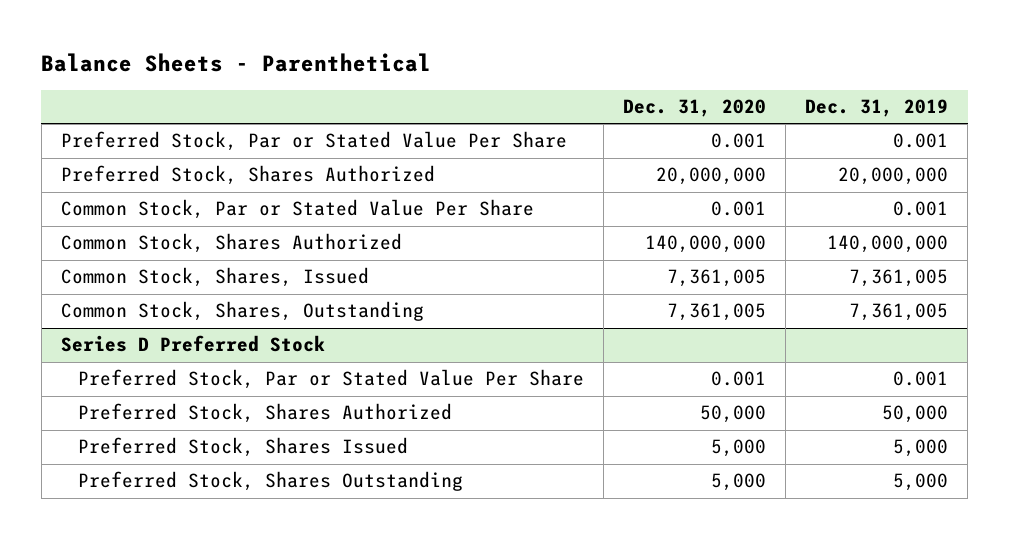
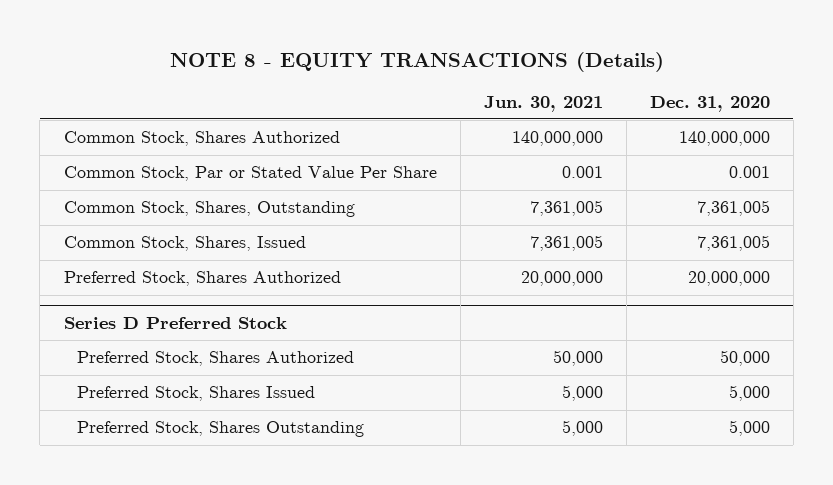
[41,52,432,72] Balance Sheets - Parenthetical -> [169,51,664,72] NOTE 8 - EQUITY TRANSACTIONS (Details)
[805,99,949,118] Dec. 31, 2019 -> none
none -> [483,95,603,112] Jun. 30, 2021
[61,131,568,152] Preferred Stock, Par or Stated Value Per Share -> none
[61,199,535,220] Common Stock, Par or Stated Value Per Share -> [63,166,437,182] Common Stock, Par or Stated Value Per Share
[61,267,370,288] Common Stock, Shares, Issued -> [63,236,306,252] Common Stock, Shares, Issued
[61,165,436,186] Preferred Stock, Shares Authorized -> [63,271,341,287] Preferred Stock, Shares Authorized
[77,369,584,390] Preferred Stock, Par or Stated Value Per Share -> none

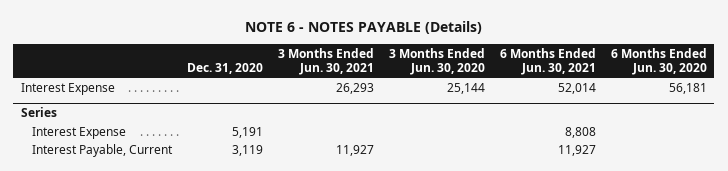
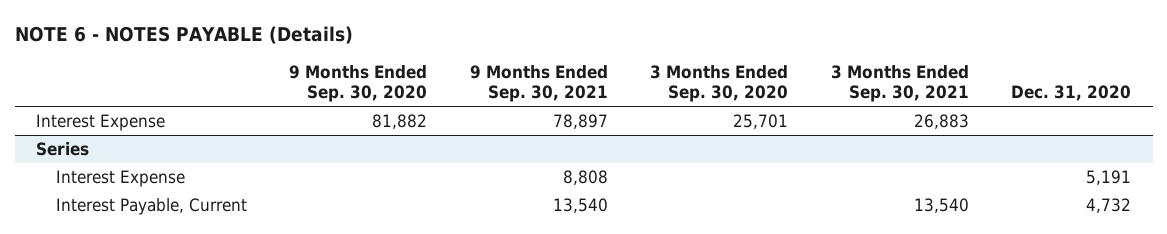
[277,47,374,76] 3 Months Ended Jun. 30, 2021 -> none
[388,47,485,76] 3 Months Ended Jun. 30, 2020 -> none
[499,47,596,76] 6 Months Ended Jun. 30, 2021 -> none
[610,47,707,76] 6 Months Ended Jun. 30, 2020 -> none
none -> [289,64,428,103] 9 Months Ended Sep. 30, 2020
none -> [469,64,608,103] 9 Months Ended Sep. 30, 2021
none -> [650,64,789,103] 3 Months Ended Sep. 30, 2020
none -> [830,64,969,103] 3 Months Ended Sep. 30, 2021
[231,144,263,156] 3,119 -> [1086,198,1132,214] 4,732

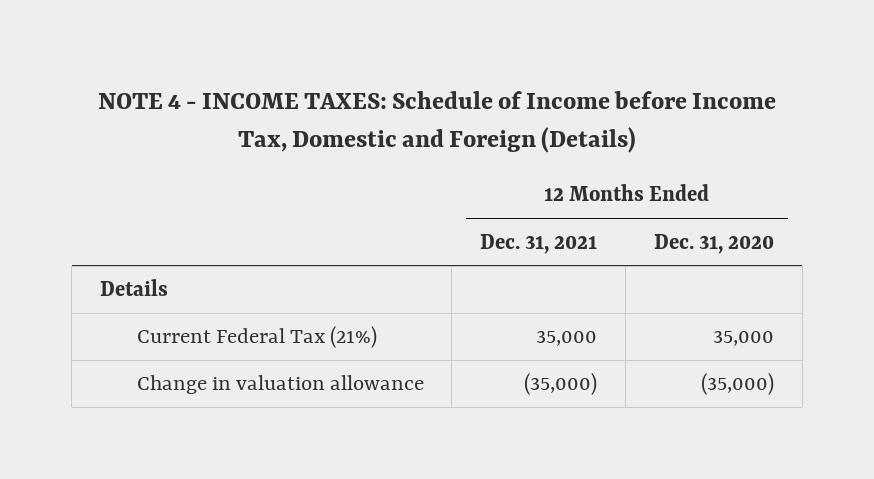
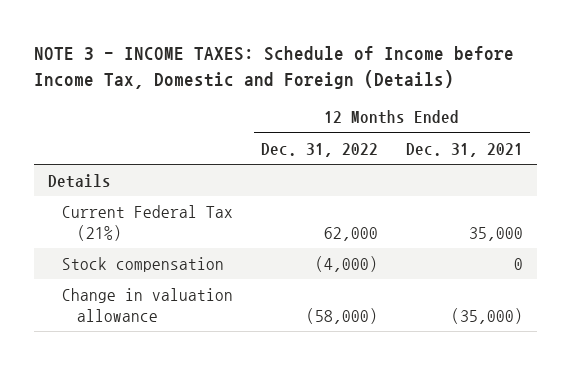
[97,91,776,153] NOTE 4 - INCOME TAXES: Schedule of Income before Income Tax, Domestic and Foreign (Details) -> [33,46,514,89] NOTE 3 - INCOME TAXES: Schedule of Income before Income Tax, Domestic and Foreign (Details)
[653,233,774,254] Dec. 31, 2020 -> none
none -> [261,142,379,157] Dec. 31, 2022
none -> [62,256,225,272] Stock compensation

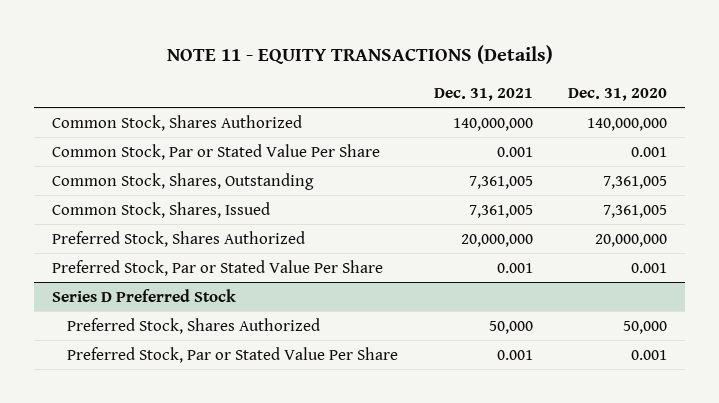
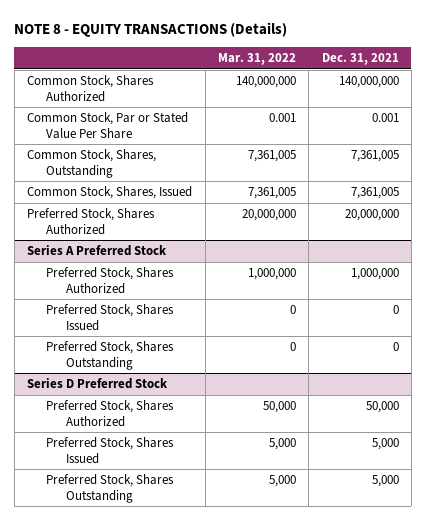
[166,45,553,65] NOTE 11 - EQUITY TRANSACTIONS (Details) -> [14,22,288,38] NOTE 8 - EQUITY TRANSACTIONS (Details)
[568,88,668,102] Dec. 31, 2020 -> none
none -> [217,53,296,66] Mar. 31, 2022
[52,259,384,276] Preferred Stock, Par or Stated Value Per Share -> none
none -> [27,245,168,257] Series A Preferred Stock
none -> [46,267,175,294] Preferred Stock, Shares Authorized
none -> [46,304,175,331] Preferred Stock, Shares Issued
none -> [46,341,175,370] Preferred Stock, Shares Outstanding
[67,346,399,363] Preferred Stock, Par or Stated Value Per Share -> none
none -> [46,437,175,464] Preferred Stock, Shares Issued
none -> [46,474,175,503] Preferred Stock, Shares Outstanding

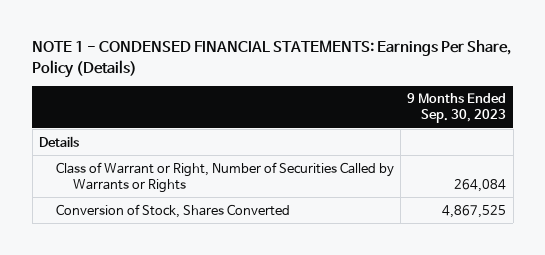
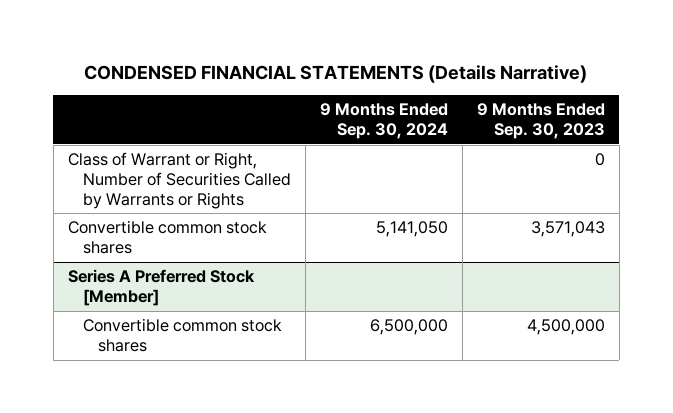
[32,40,512,78] NOTE 1 - CONDENSED FINANCIAL STATEMENTS: Earnings Per Share, Policy (Details) -> [84,64,588,83] CONDENSED FINANCIAL STATEMENTS (Details Narrative)
none -> [320,103,449,139] 9 Months Ended Sep. 30, 2024
[39,135,80,147] Details -> none
[454,178,507,192] 264,084 -> [594,153,605,167] 0
[55,203,290,218] Conversion of Stock, Shares Converted -> [67,220,267,254] Convertible common stock shares
[442,204,507,218] 4,867,525 -> [530,221,605,238] 3,571,043
none -> [67,269,255,306] Series A Preferred Stock [Member]
none -> [83,318,283,352] Convertible common stock shares

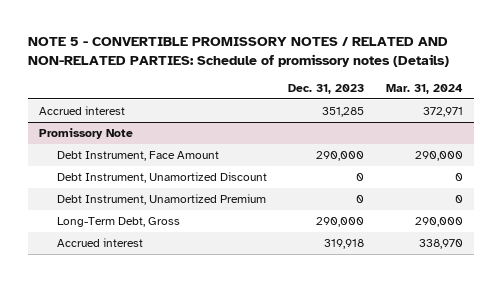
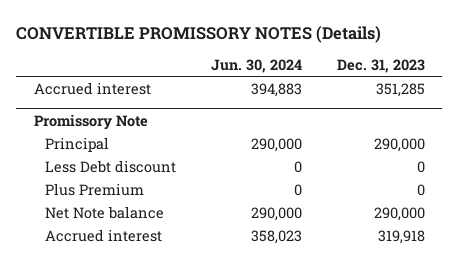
[27,37,449,67] NOTE 5 - CONVERTIBLE PROMISSORY NOTES / RELATED AND NON-RELATED PARTIES: Schedule of promissory notes (Details) -> [16,25,382,43] CONVERTIBLE PROMISSORY NOTES (Details)
[385,83,463,94] Mar. 31, 2024 -> none
none -> [211,59,303,74] Jun. 30, 2024
[57,151,220,162] Debt Instrument, Face Amount -> none
none -> [45,136,110,152] Principal
[57,172,268,184] Debt Instrument, Unamortized Discount -> [45,159,177,173] Less Debt discount
[57,194,267,206] Debt Instrument, Unamortized Premium -> [45,182,145,196] Plus Premium
[57,217,181,228] Long-Term Debt, Gross -> [45,205,165,219] Net Note balance

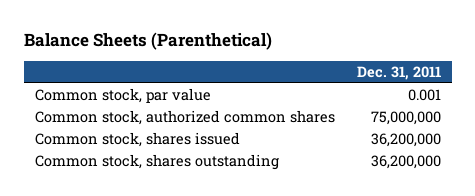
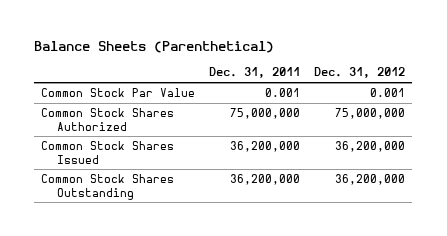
none -> [314,67,406,79] Dec. 31, 2012
[34,88,211,104] Common stock, par value -> [41,88,196,98] Common Stock Par Value
[34,110,335,126] Common stock, authorized common shares -> [41,108,175,131] Common Stock Shares Authorized
[34,132,240,148] Common stock, shares issued -> [41,141,175,164] Common Stock Shares Issued
[34,154,279,171] Common stock, shares outstanding -> [41,174,175,200] Common Stock Shares Outstanding

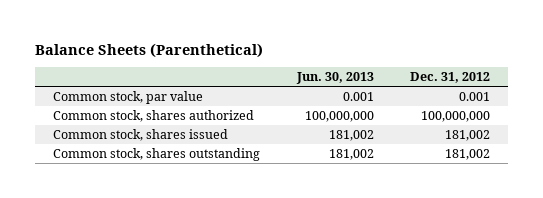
[209,67,301,79] Dec. 31, 2011 -> none
none -> [295,72,374,85] Jun. 30, 2013
[41,88,196,98] Common Stock Par Value -> [53,91,204,105] Common stock, par value
[41,108,175,131] Common Stock Shares Authorized -> [53,110,255,123] Common stock, shares authorized
[335,108,406,120] 75,000,000 -> [420,111,490,123] 100,000,000
[41,141,175,164] Common Stock Shares Issued -> [53,129,229,142] Common stock, shares issued
[335,141,406,153] 36,200,000 -> [444,130,490,142] 181,002
[41,174,175,200] Common Stock Shares Outstanding -> [53,148,261,162] Common stock, shares outstanding
[335,174,406,186] 36,200,000 -> [444,149,490,161] 181,002

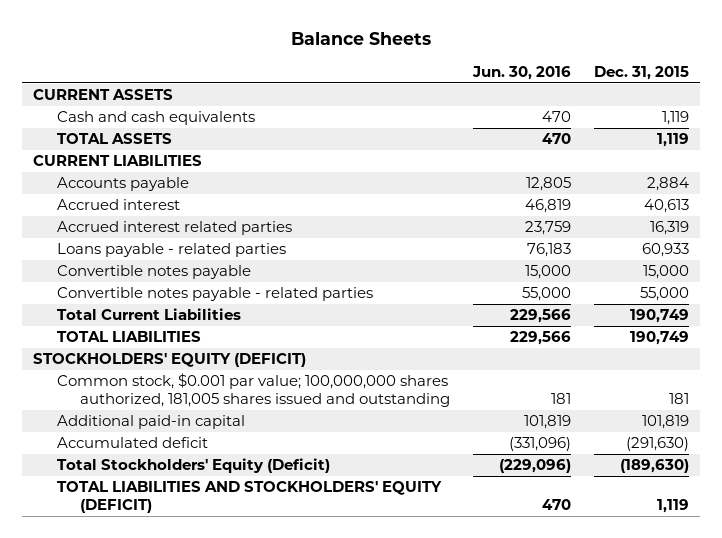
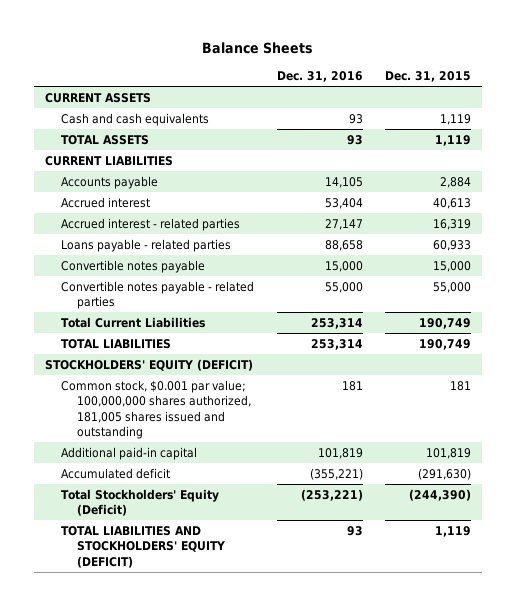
[472,65,572,80] Jun. 30, 2016 -> none
none -> [276,71,363,83] Dec. 31, 2016
[56,221,292,236] Accrued interest related parties -> [61,217,241,231] Accrued interest - related parties
[619,459,689,474] (189,630) -> [409,488,472,501] (244,390)

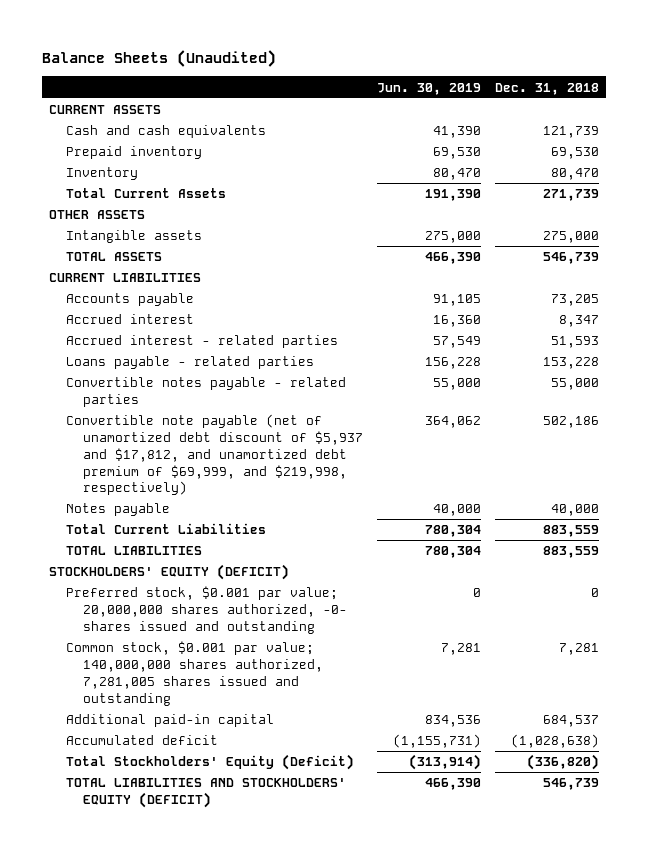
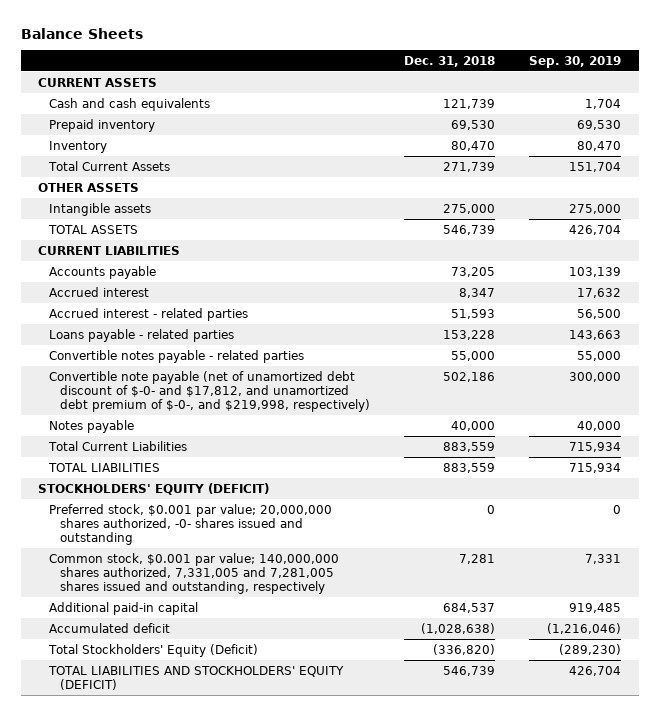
[42,49,277,67] Balance Sheets (Unaudited) -> [20,27,143,39] Balance Sheets
[377,82,482,95] Jun. 30, 2019 -> none
none -> [529,55,622,68] Sep. 30, 2019
[66,414,364,496] Convertible note payable (net of unamortized debt discount of $5,937 and $17,812, and unamortized debt premium of $69,999, and $219,998, respectively) -> [49,370,371,413] Convertible note payable (net of unamortized debt discount of $-0- and $17,812, and unamortized debt premium of $-0-, and $219,998, respectively)
[66,641,324,706] Common stock, $0.001 par value; 140,000,000 shares authorized, 7,281,005 shares issued and outstanding -> [49,552,340,595] Common stock, $0.001 par value; 140,000,000 shares authorized, 7,331,005 and 7,281,005 shares issued and outstanding, respectively

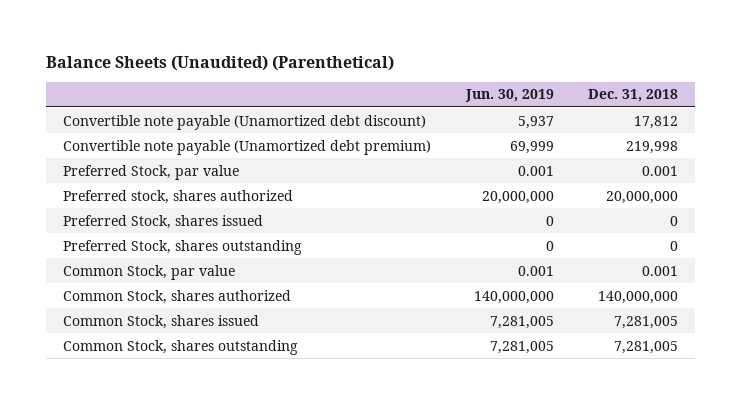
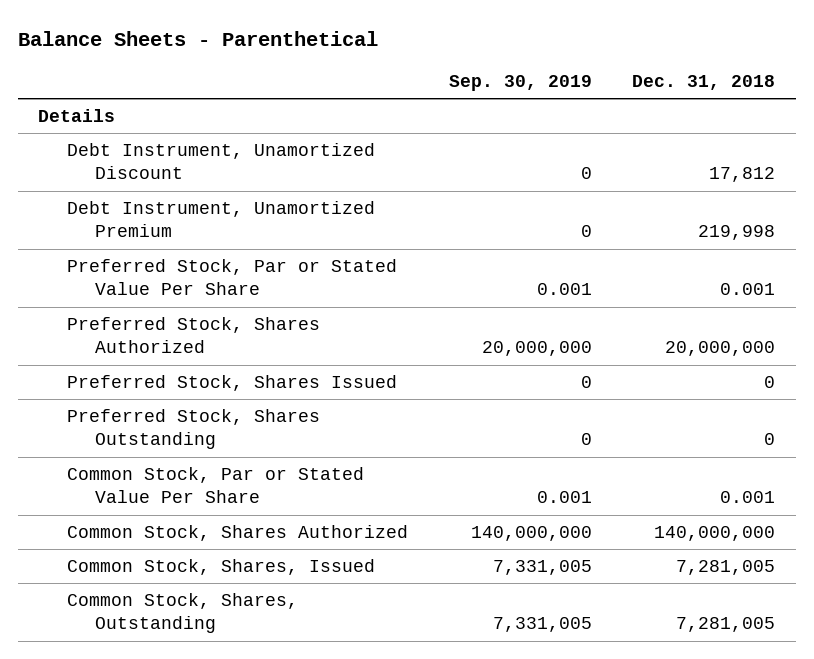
[46,54,395,71] Balance Sheets (Unaudited) (Parenthetical) -> [17,30,378,46] Balance Sheets - Parenthetical
[464,89,554,103] Jun. 30, 2019 -> none
none -> [448,74,592,91] Sep. 30, 2019
none -> [38,109,116,123] Details
[63,114,427,130] Convertible note payable (Unamortized debt discount) -> [66,143,375,180] Debt Instrument, Unamortized Discount
[63,139,432,155] Convertible note payable (Unamortized debt premium) -> [66,201,375,238] Debt Instrument, Unamortized Premium
[63,164,240,180] Preferred Stock, par value -> [66,259,397,296] Preferred Stock, Par or Stated Value Per Share
[63,189,294,204] Preferred stock, shares authorized -> [66,317,320,354] Preferred Stock, Shares Authorized
[63,214,264,229] Preferred Stock, shares issued -> [66,375,397,392] Preferred Stock, Shares Issued
[63,239,303,255] Preferred Stock, shares outstanding -> [66,409,320,450] Preferred Stock, Shares Outstanding
[63,264,236,280] Common Stock, par value -> [66,467,364,504] Common Stock, Par or Stated Value Per Share
[63,289,292,304] Common Stock, shares authorized -> [66,525,408,542] Common Stock, Shares Authorized
[63,314,260,329] Common Stock, shares issued -> [66,559,375,576] Common Stock, Shares, Issued
[63,339,299,355] Common Stock, shares outstanding -> [66,593,298,634] Common Stock, Shares, Outstanding

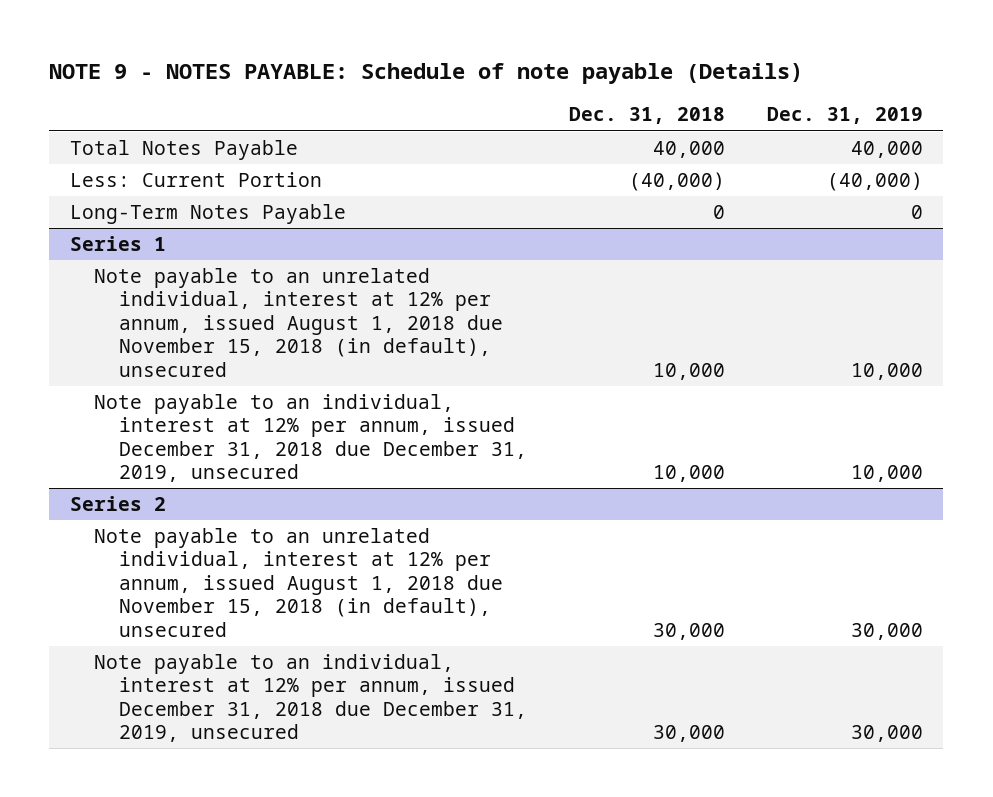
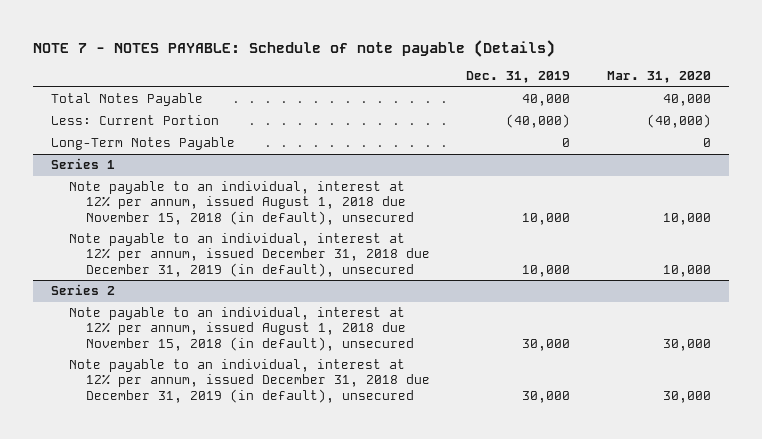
[49,63,804,85] NOTE 9 - NOTES PAYABLE: Schedule of note payable (Details) -> [33,39,556,57] NOTE 7 - NOTES PAYABLE: Schedule of note payable (Details)
[568,107,725,125] Dec. 31, 2018 -> none
none -> [606,71,711,84] Mar. 31, 2020
[94,268,503,377] Note payable to an unrelated individual, interest at 12% per annum, issued August 1, 2018 due November 15, 2018 (in default), unsecured -> [68,181,414,225] Note payable to an individual, interest at 12% per annum, issued August 1, 2018 due November 15, 2018 (in default), unsecured
[94,394,527,483] Note payable to an individual, interest at 12% per annum, issued December 31, 2018 due December 31, 2019, unsecured -> [68,233,430,277] Note payable to an individual, interest at 12% per annum, issued December 31, 2018 due December 31, 2019 (in default), unsecured
[94,528,503,637] Note payable to an unrelated individual, interest at 12% per annum, issued August 1, 2018 due November 15, 2018 (in default), unsecured -> [68,307,414,351] Note payable to an individual, interest at 12% per annum, issued August 1, 2018 due November 15, 2018 (in default), unsecured
[94,654,527,743] Note payable to an individual, interest at 12% per annum, issued December 31, 2018 due December 31, 2019, unsecured -> [68,359,430,403] Note payable to an individual, interest at 12% per annum, issued December 31, 2018 due December 31, 2019 (in default), unsecured

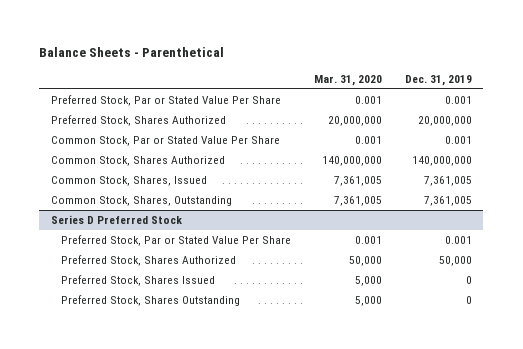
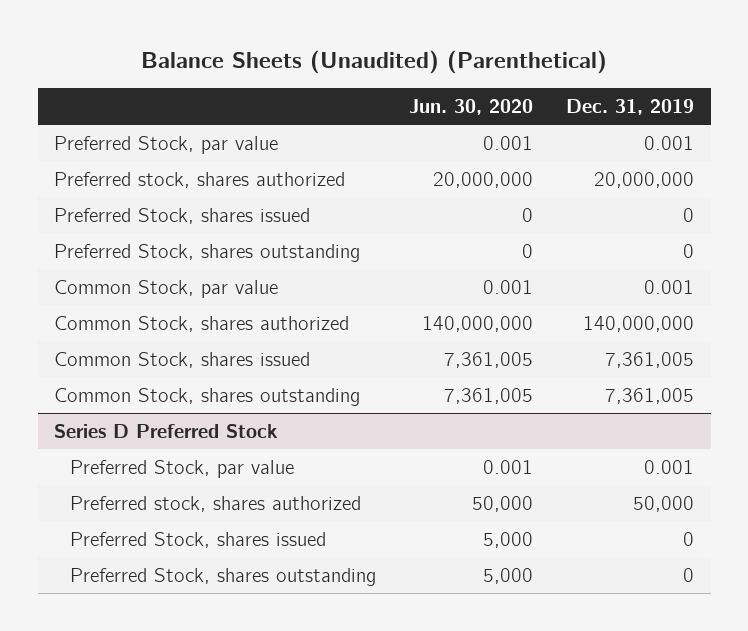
[39,47,225,58] Balance Sheets - Parenthetical -> [141,50,608,75] Balance Sheets (Unaudited) (Parenthetical)
[314,75,383,87] Mar. 31, 2020 -> none
none -> [408,98,533,115] Jun. 30, 2020
[50,95,281,107] Preferred Stock, Par or Stated Value Per Share -> [54,135,279,154] Preferred Stock, par value
[50,115,226,127] Preferred Stock, Shares Authorized -> [54,171,346,188] Preferred stock, shares authorized
none -> [54,207,311,224] Preferred Stock, shares issued
none -> [54,243,361,262] Preferred Stock, shares outstanding
[50,136,280,147] Common Stock, Par or Stated Value Per Share -> [54,279,279,298] Common Stock, par value
[50,156,225,167] Common Stock, Shares Authorized -> [54,315,350,332] Common Stock, shares authorized
[50,176,207,187] Common Stock, Shares, Issued -> [54,351,311,368] Common Stock, shares issued
[50,196,232,207] Common Stock, Shares, Outstanding -> [54,387,361,406] Common Stock, shares outstanding
[61,235,292,247] Preferred Stock, Par or Stated Value Per Share -> [69,459,294,478] Preferred Stock, par value
[61,255,237,267] Preferred Stock, Shares Authorized -> [69,495,361,512] Preferred stock, shares authorized
[61,275,216,287] Preferred Stock, Shares Issued -> [69,531,326,548] Preferred Stock, shares issued
[61,295,241,307] Preferred Stock, Shares Outstanding -> [69,567,376,586] Preferred Stock, shares outstanding

